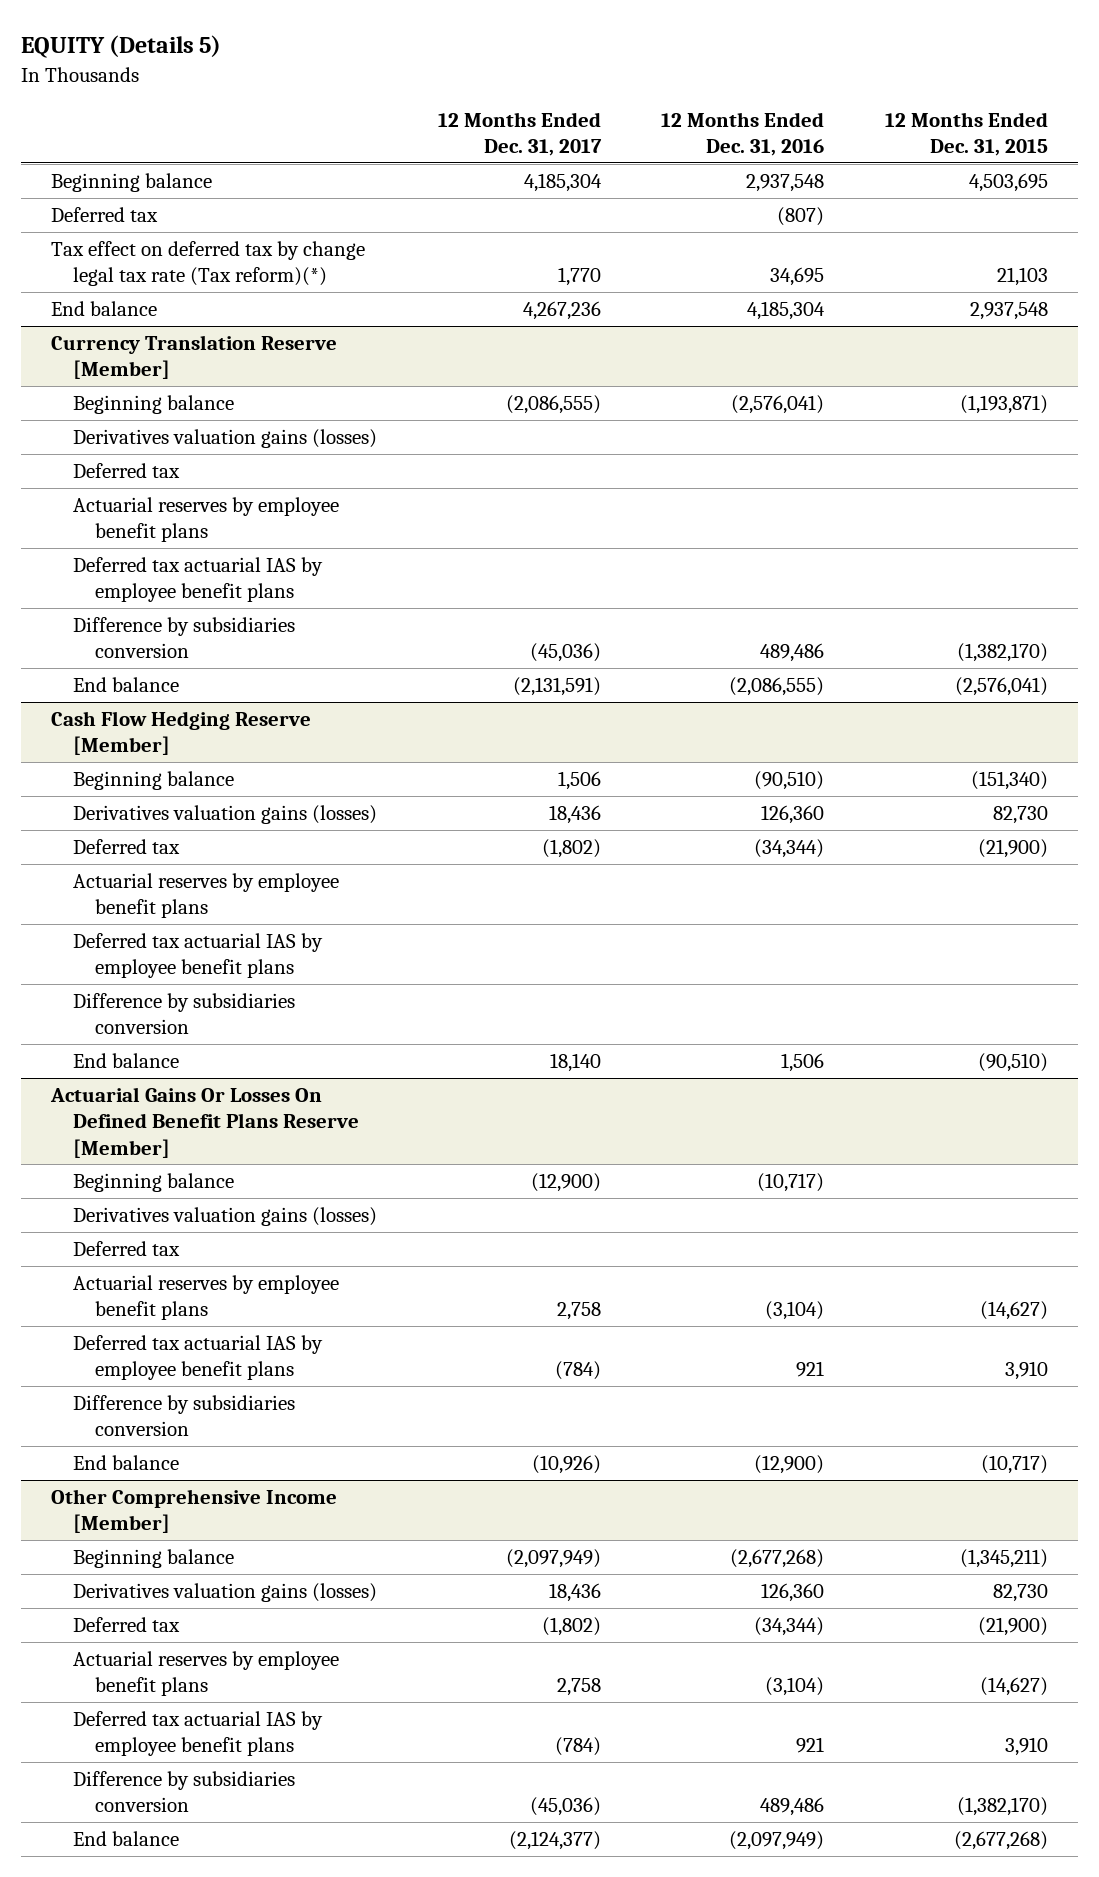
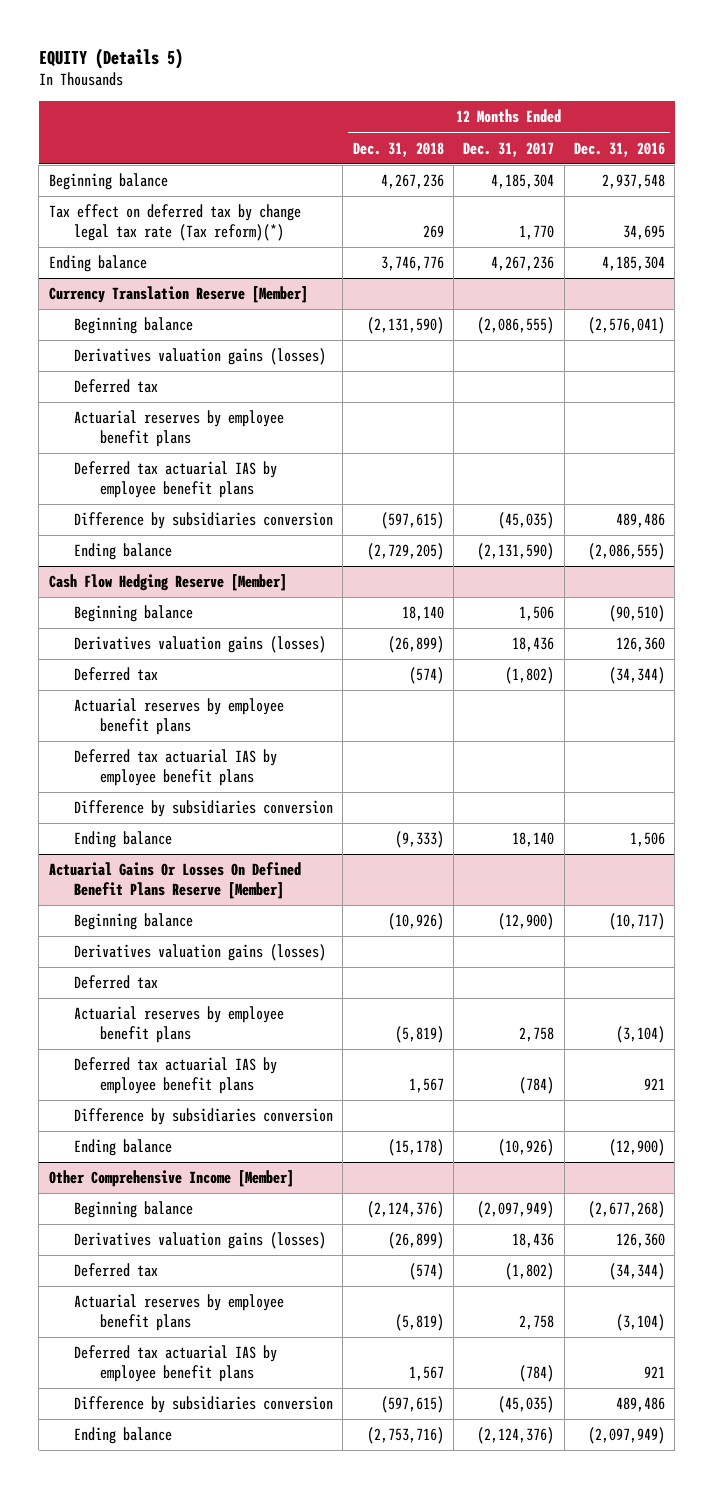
[884,111,1048,157] 12 Months Ended Dec. 31, 2015 -> none
none -> [352,141,444,157] Dec. 31, 2018
[50,207,158,223] Deferred tax -> none
[50,301,157,317] End balance -> [48,255,147,273] Ending balance
[529,643,601,663] (45,036) -> [498,512,555,530] (45,035)
[73,677,180,693] End balance -> [74,543,173,561] Ending balance
[512,677,601,697] (2,131,591) -> [477,543,555,561] (2,131,590)
[73,1053,180,1069] End balance -> [74,831,173,849] Ending balance
[73,1455,180,1471] End balance -> [74,1139,173,1157] Ending balance
[529,1797,601,1817] (45,036) -> [498,1396,555,1414] (45,035)
[73,1831,180,1847] End balance -> [74,1427,173,1445] Ending balance
[508,1831,601,1851] (2,124,377) -> [477,1427,555,1445] (2,124,376)

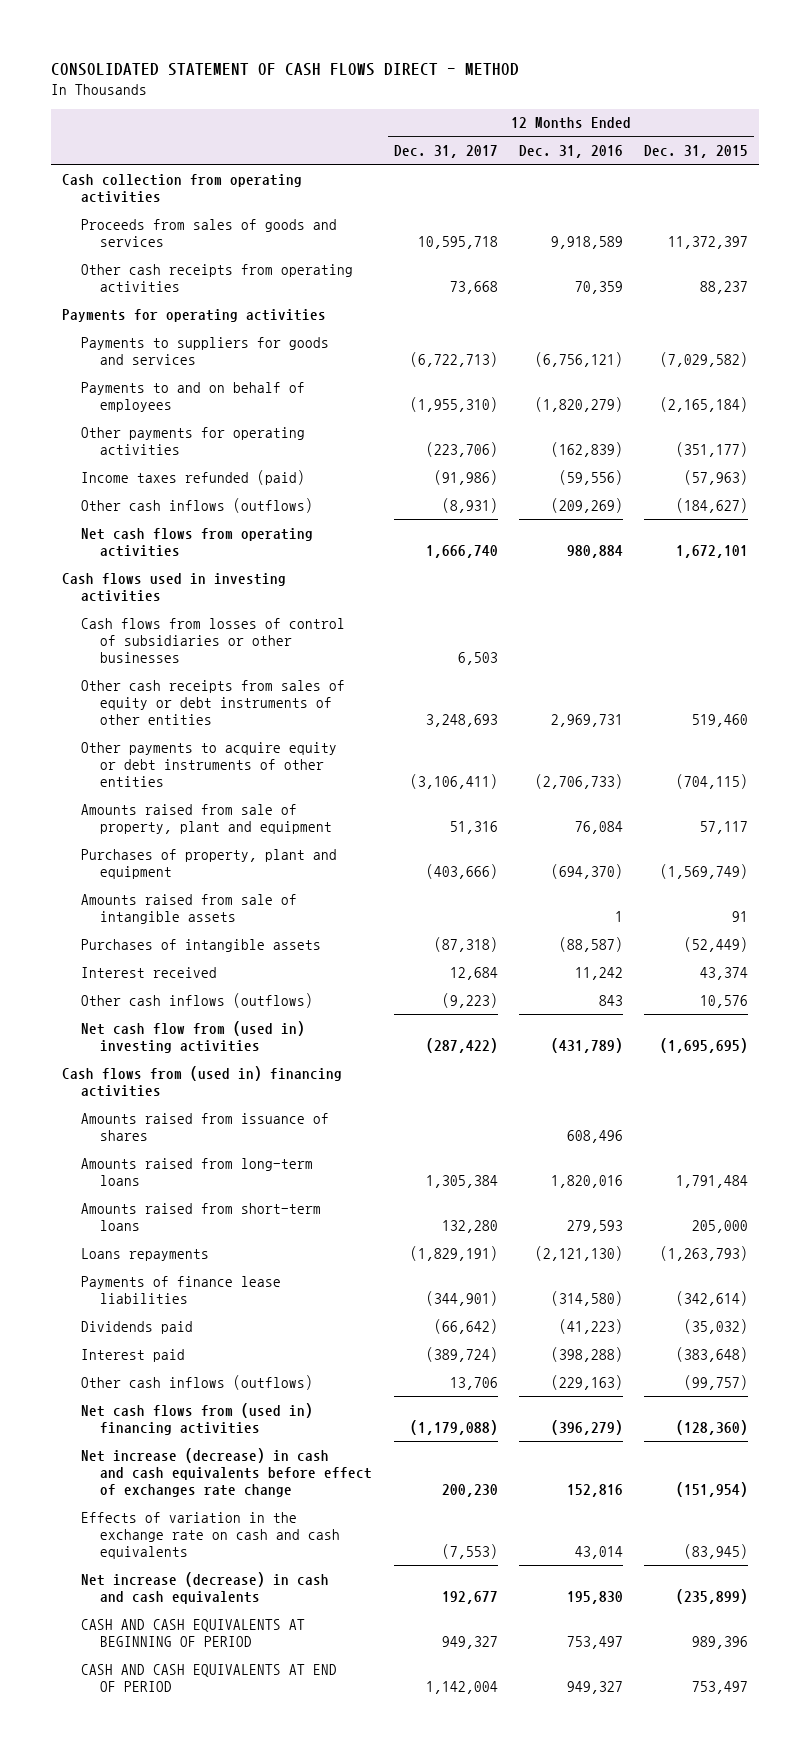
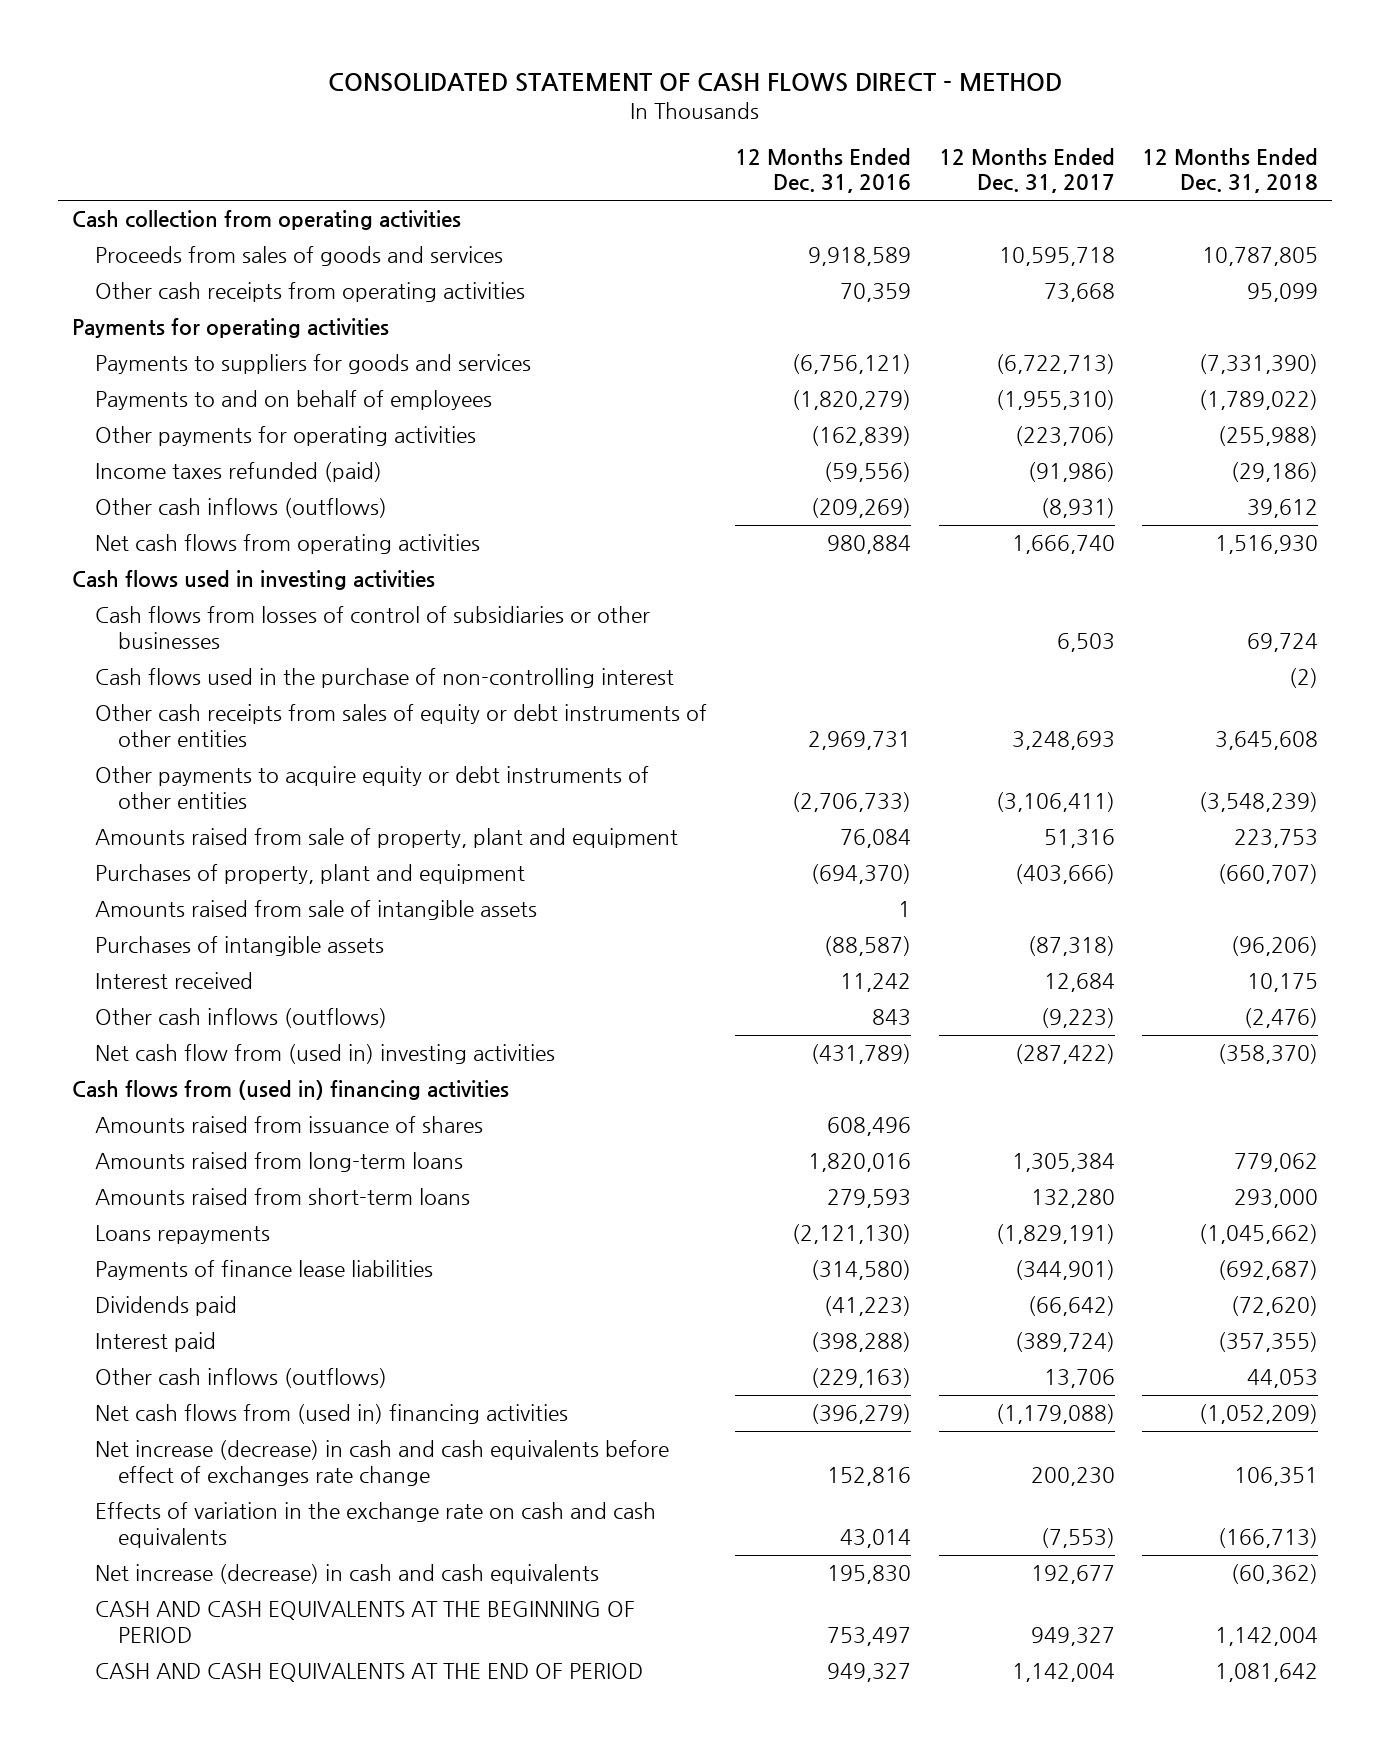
[644,144,749,158] Dec. 31, 2015 -> none
none -> [1142,147,1319,194] 12 Months Ended Dec. 31, 2018
none -> [94,668,674,689] Cash flows used in the purchase of non-controlling interest
[80,1618,305,1647] CASH AND CASH EQUIVALENTS AT BEGINNING OF PERIOD -> [94,1601,635,1643] CASH AND CASH EQUIVALENTS AT THE BEGINNING OF PERIOD
[80,1663,337,1692] CASH AND CASH EQUIVALENTS AT END OF PERIOD -> [94,1663,643,1683] CASH AND CASH EQUIVALENTS AT THE END OF PERIOD

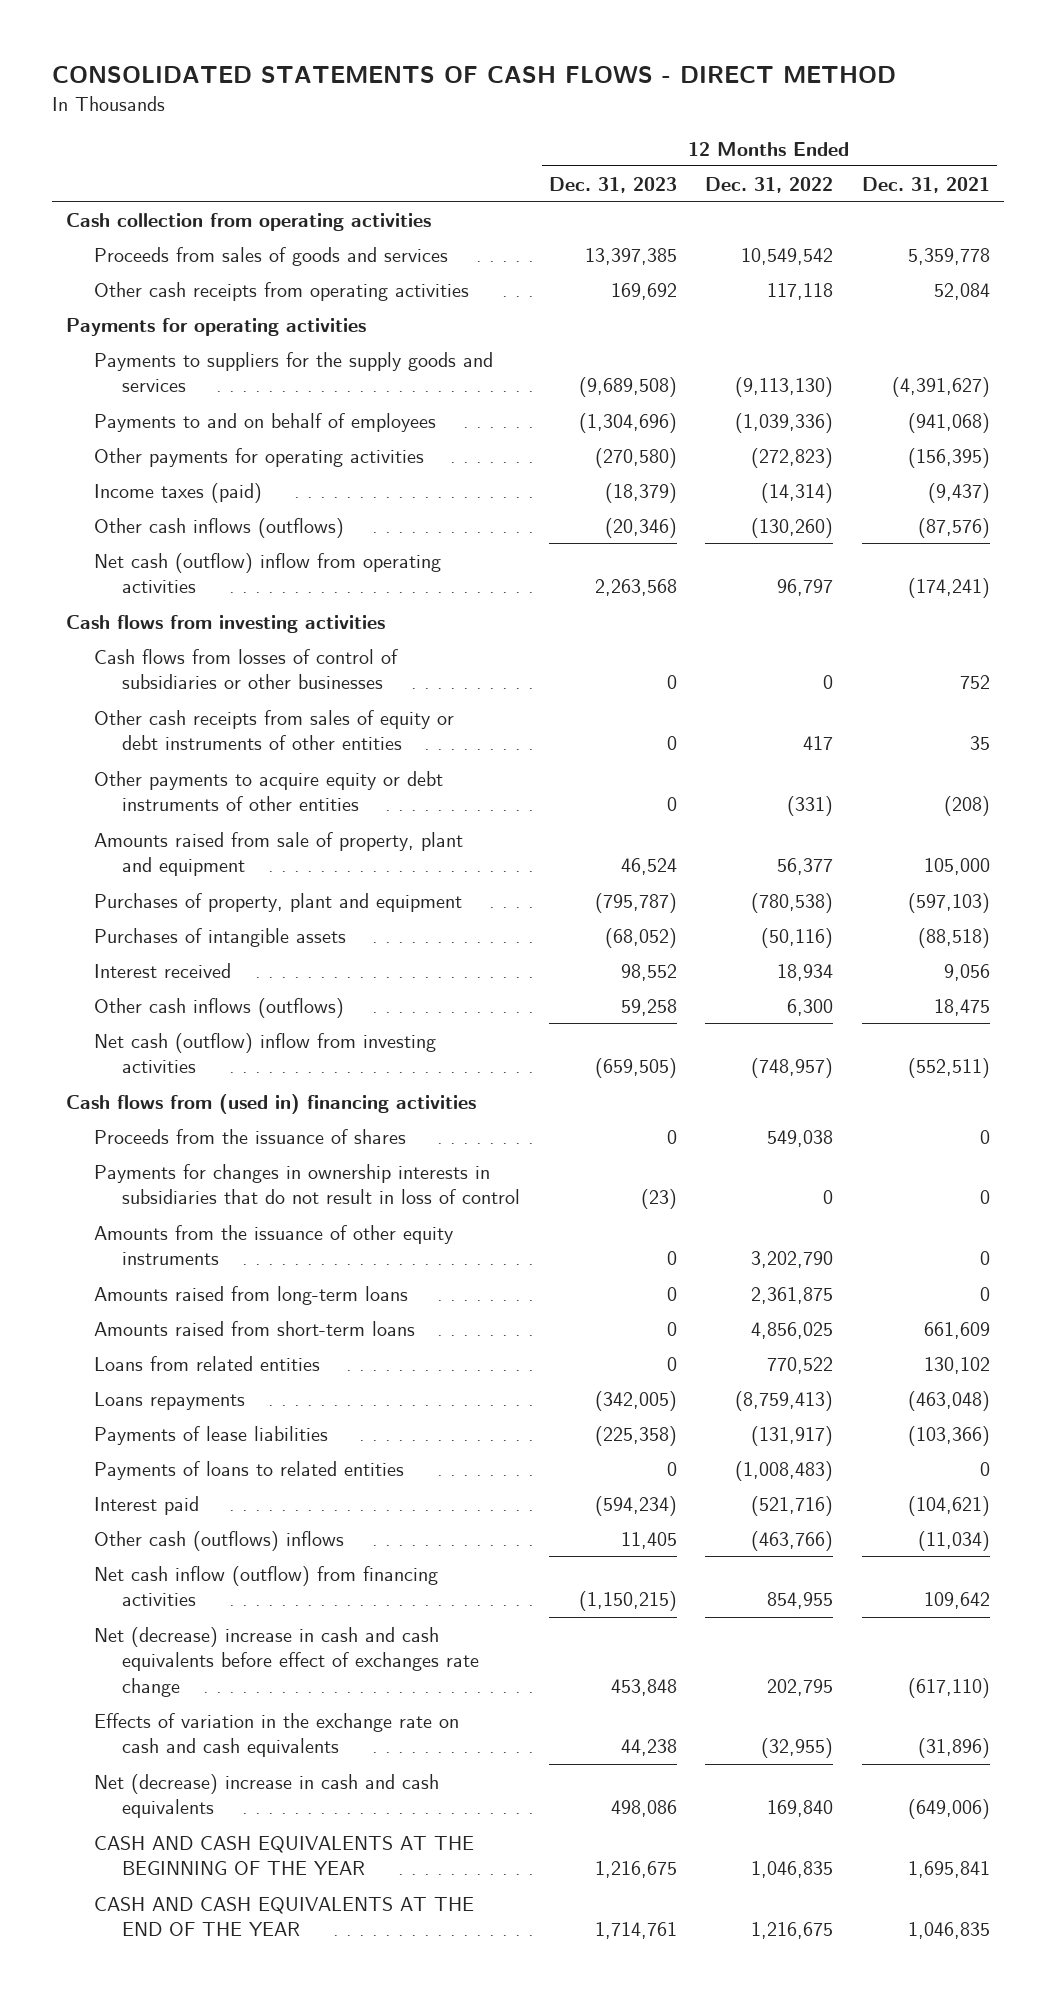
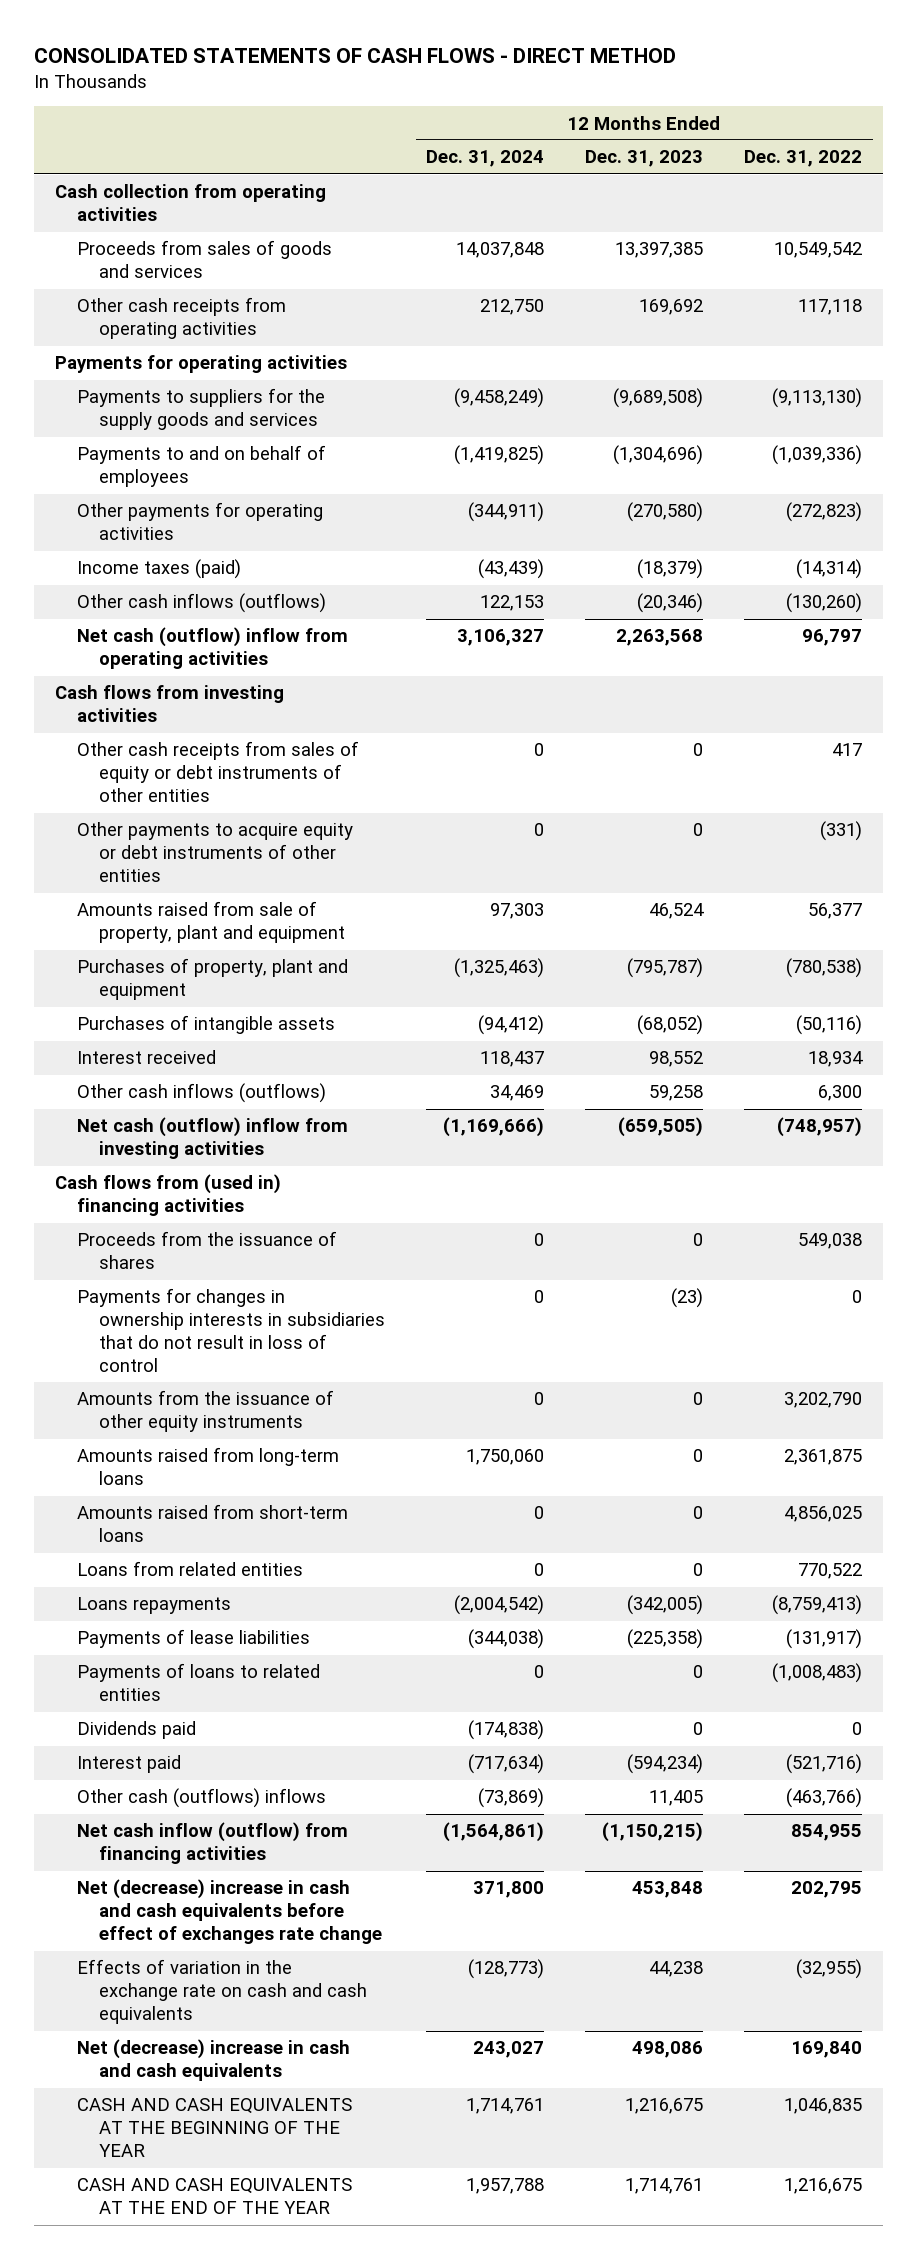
[861,176,990,193] Dec. 31, 2021 -> none
none -> [425,150,544,168] Dec. 31, 2024
[94,648,399,690] Cash flows from losses of control of subsidiaries or other businesses -> none
none -> [76,1721,196,1740] Dividends paid

